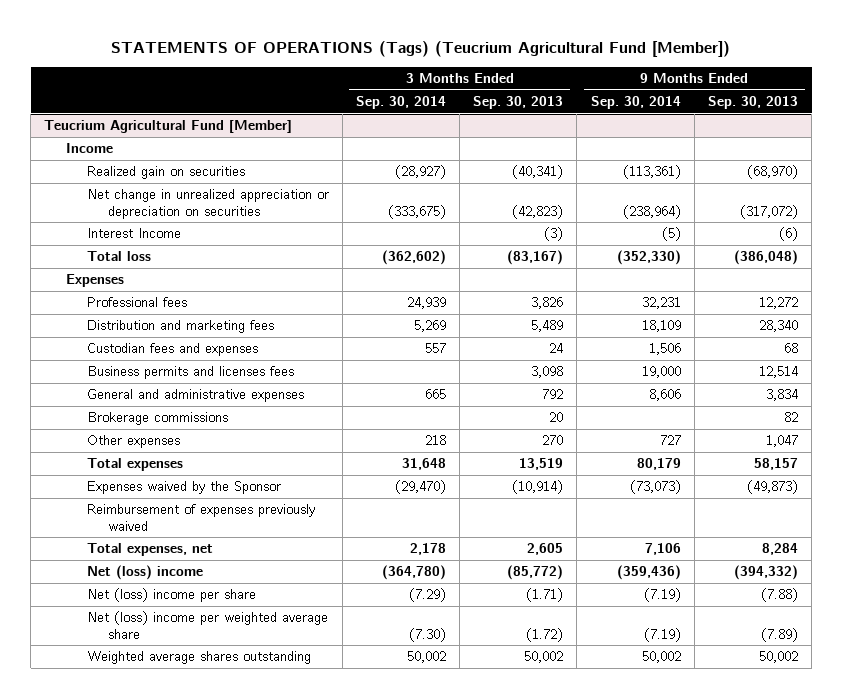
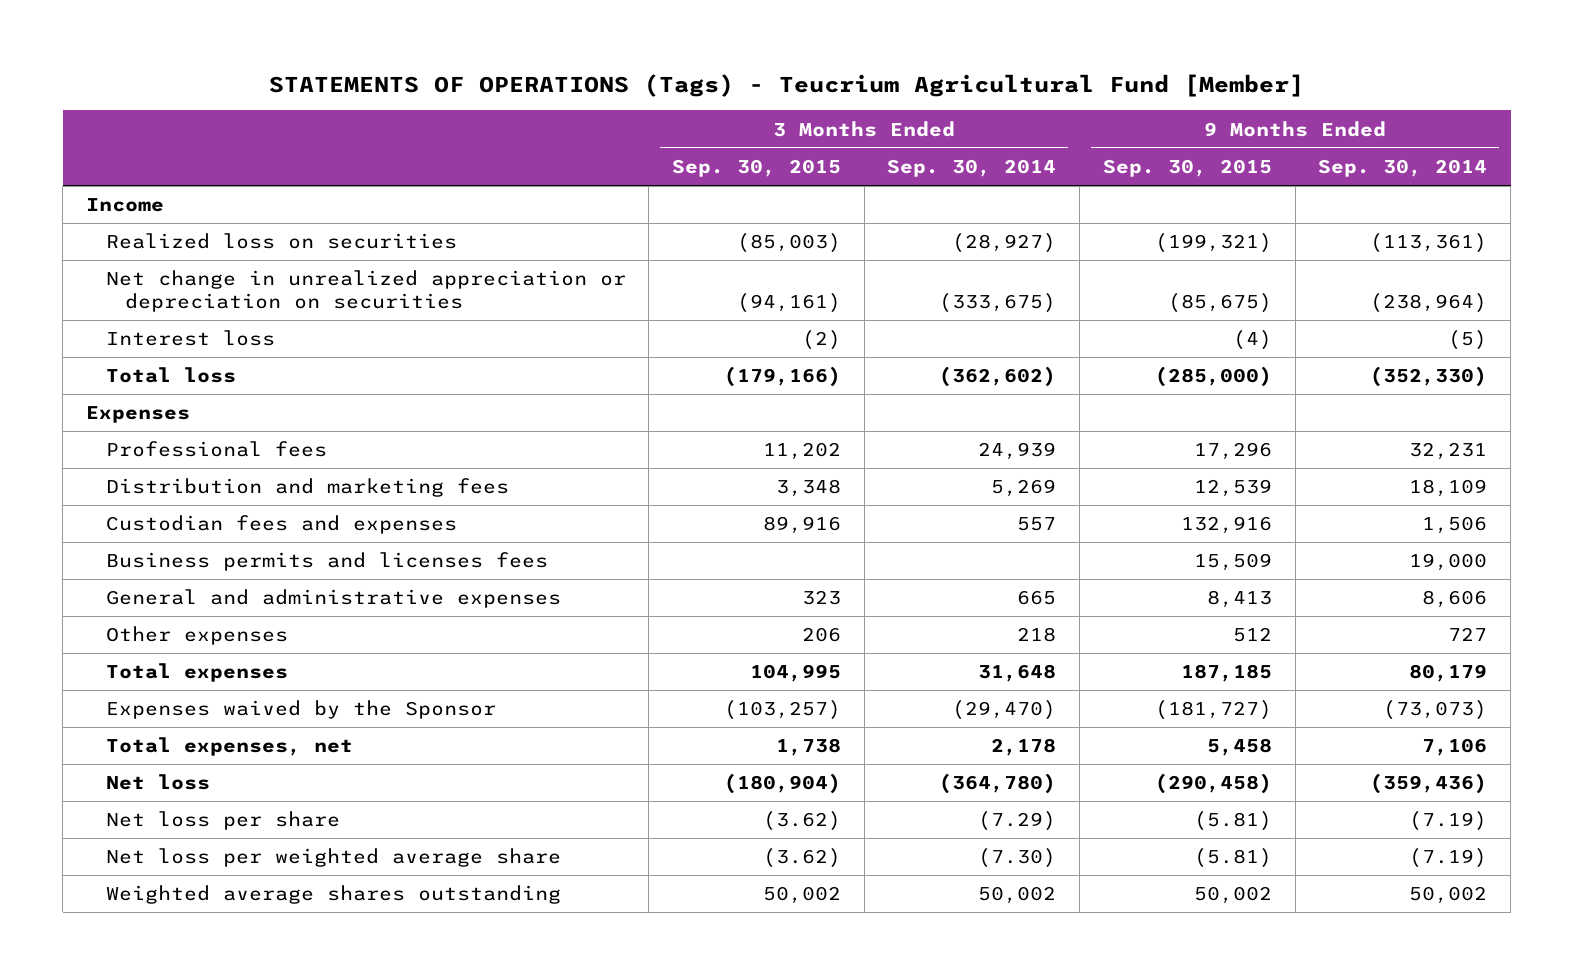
[111,40,731,57] STATEMENTS OF OPERATIONS (Tags) (Teucrium Agricultural Fund [Member]) -> [268,73,1304,97] STATEMENTS OF OPERATIONS (Tags) - Teucrium Agricultural Fund [Member]
[473,96,564,110] Sep. 30, 2013 -> none
[708,96,799,110] Sep. 30, 2013 -> none
none -> [672,158,842,177] Sep. 30, 2015
none -> [1102,158,1272,177] Sep. 30, 2015
[44,120,293,134] Teucrium Agricultural Fund [Member] -> none
[86,166,245,180] Realized gain on securities -> [105,233,457,250] Realized loss on securities
[86,228,181,239] Interest Income -> [105,330,275,347] Interest loss
[86,412,228,426] Brokerage commissions -> none
[86,504,315,531] Reimbursement of expenses previously waived -> none
[86,565,203,581] Net (loss) income -> [105,774,210,791] Net loss
[86,588,256,603] Net (loss) income per share -> [105,811,340,831] Net loss per share
[86,611,328,639] Net (loss) income per weighted average share -> [105,848,561,868] Net loss per weighted average share

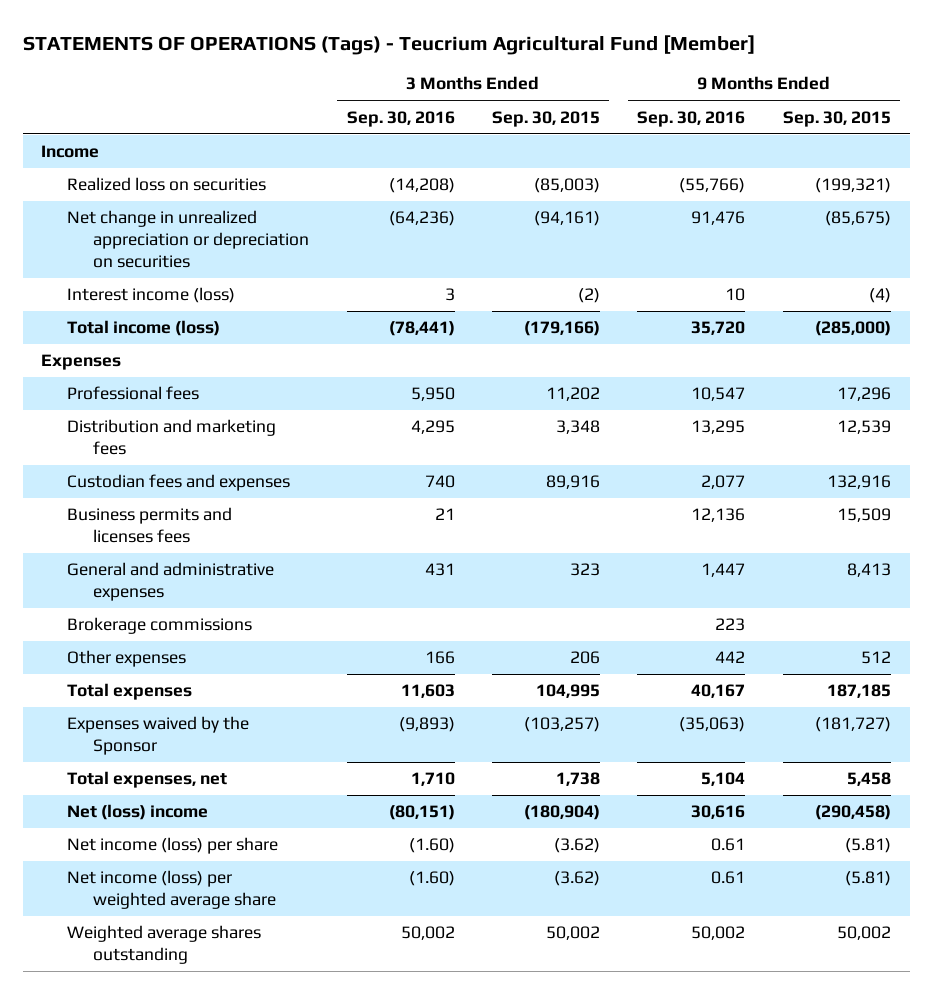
[887,158,1057,177] Sep. 30, 2014 -> none
[1318,158,1488,177] Sep. 30, 2014 -> none
none -> [346,110,455,127] Sep. 30, 2016
none -> [637,110,746,127] Sep. 30, 2016
[105,330,275,347] Interest loss -> [67,287,236,304] Interest income (loss)
[105,367,236,384] Total loss -> [67,320,221,337] Total income (loss)
none -> [67,617,253,635] Brokerage commissions
[105,774,210,791] Net loss -> [67,804,209,821] Net (loss) income
[105,811,340,831] Net loss per share -> [67,837,279,855] Net income (loss) per share
[105,848,561,868] Net loss per weighted average share -> [67,870,277,910] Net income (loss) per weighted average share

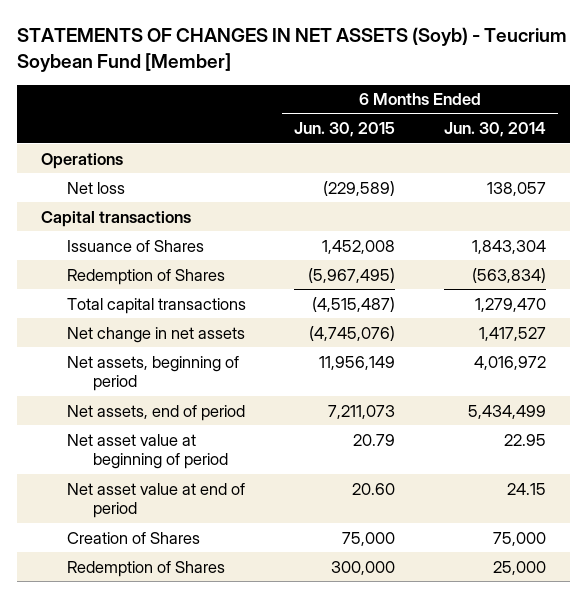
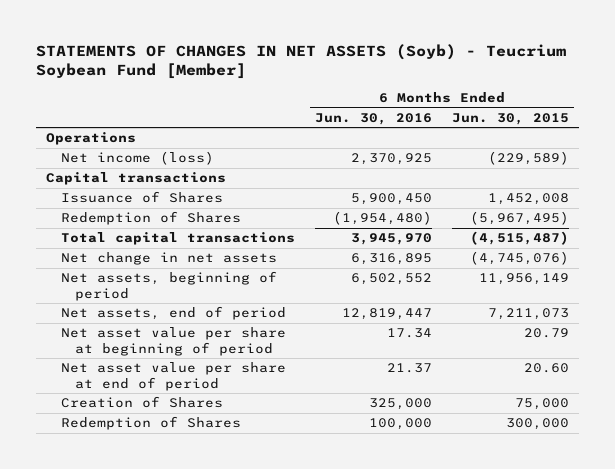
[443,122,546,138] Jun. 30, 2014 -> none
none -> [314,112,432,125] Jun. 30, 2016
[66,181,125,194] Net loss -> [60,151,214,166] Net income (loss)
[66,433,228,470] Net asset value at beginning of period -> [60,327,286,356] Net asset value per share at beginning of period
[66,482,245,519] Net asset value at end of period -> [60,362,286,391] Net asset value per share at end of period

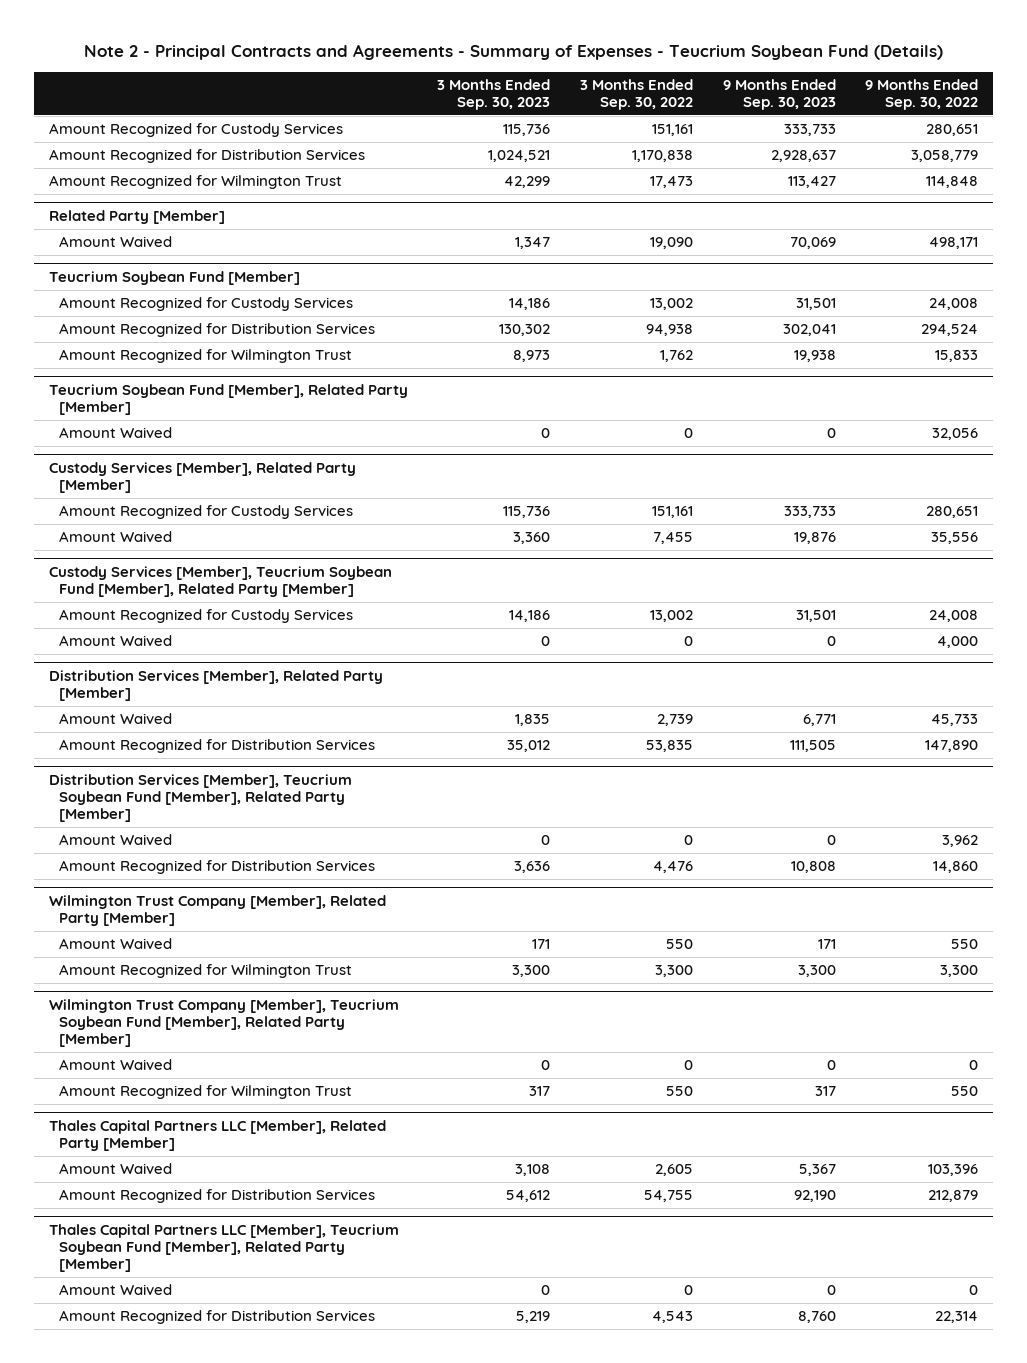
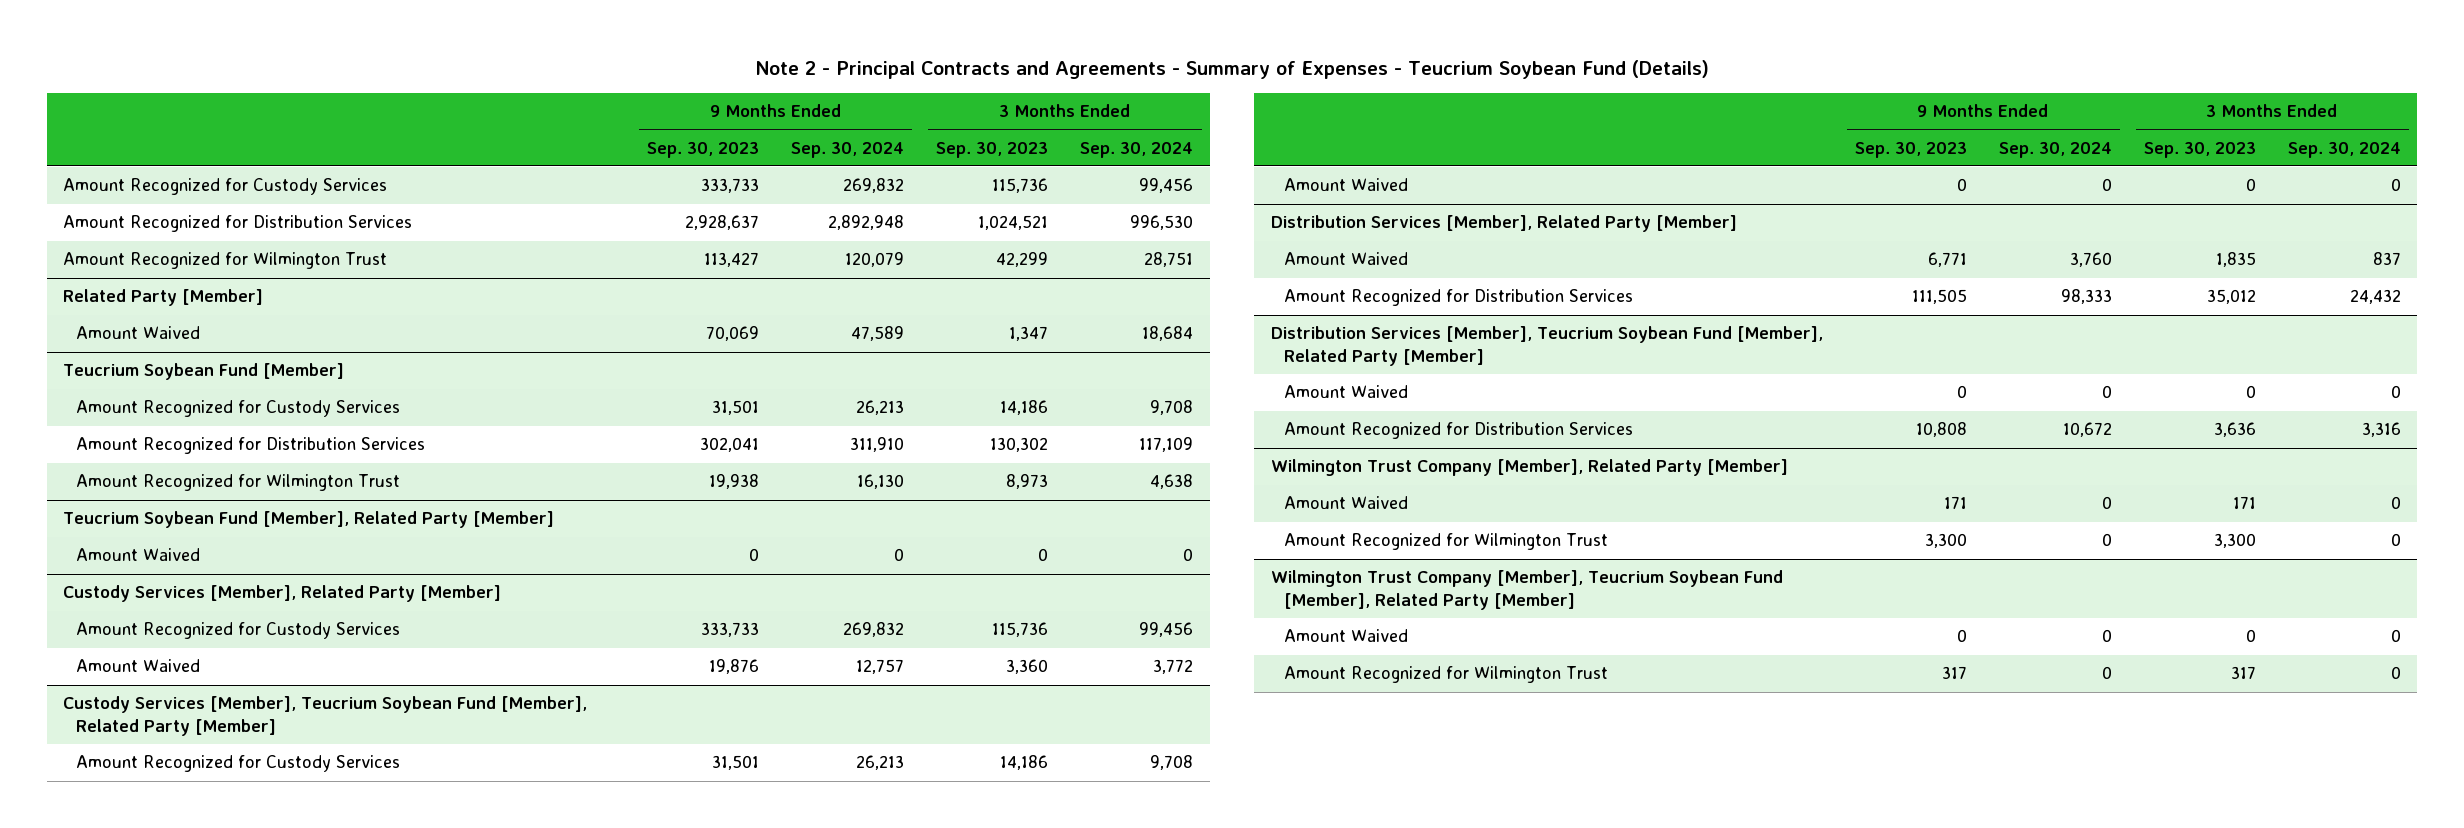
[580,78,694,111] 3 Months Ended Sep. 30, 2022 -> none
[865,78,979,111] 9 Months Ended Sep. 30, 2022 -> none
none -> [791,141,905,158] Sep. 30, 2024
none -> [1080,141,1194,158] Sep. 30, 2024
[48,1119,386,1152] Thales Capital Partners LLC [Member], Related Party [Member] -> none
[59,1163,173,1175] Amount Waived -> none
[59,1189,376,1204] Amount Recognized for Distribution Services -> none
[48,1223,399,1273] Thales Capital Partners LLC [Member], Teucrium Soybean Fund [Member], Related Party [Member] -> none
[59,1284,173,1296] Amount Waived -> none
[59,1310,376,1325] Amount Recognized for Distribution Services -> none

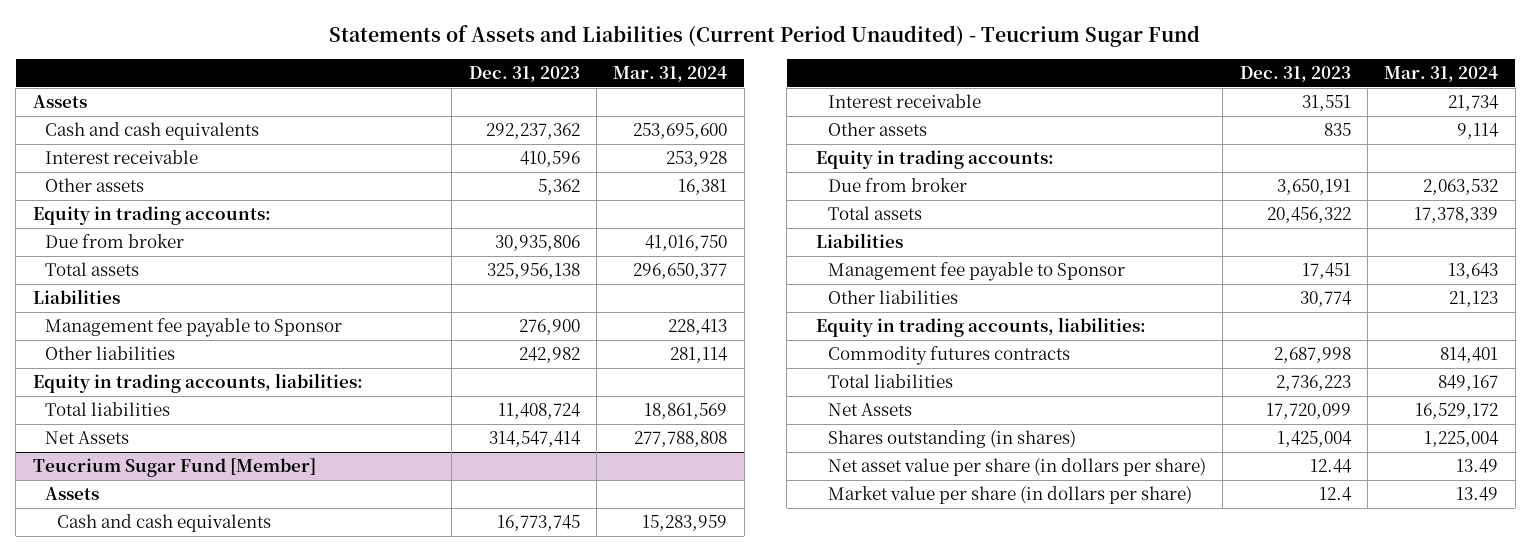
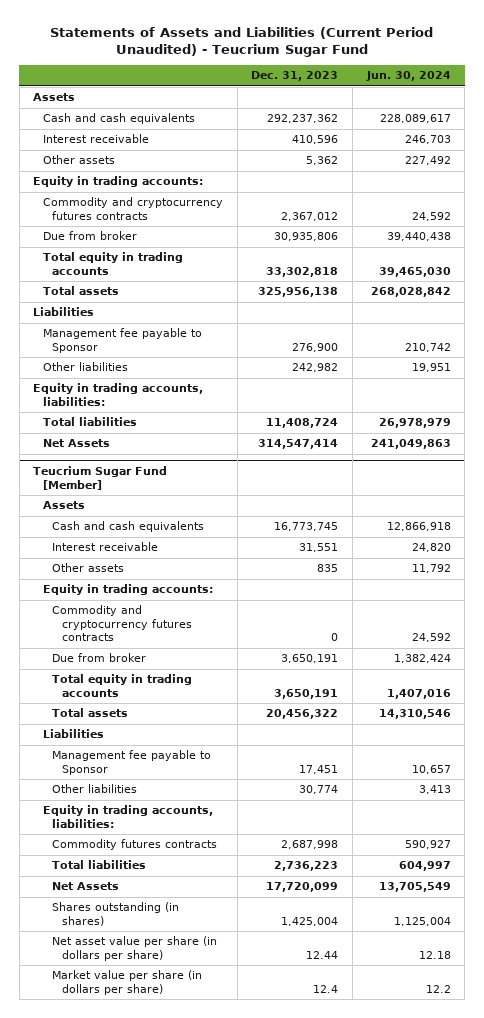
[613,66,728,83] Mar. 31, 2024 -> none
none -> [365,71,451,82] Jun. 30, 2024
none -> [42,197,223,220] Commodity and cryptocurrency futures contracts
none -> [42,252,183,275] Total equity in trading accounts
none -> [52,605,192,642] Commodity and cryptocurrency futures contracts
none -> [52,674,193,697] Total equity in trading accounts

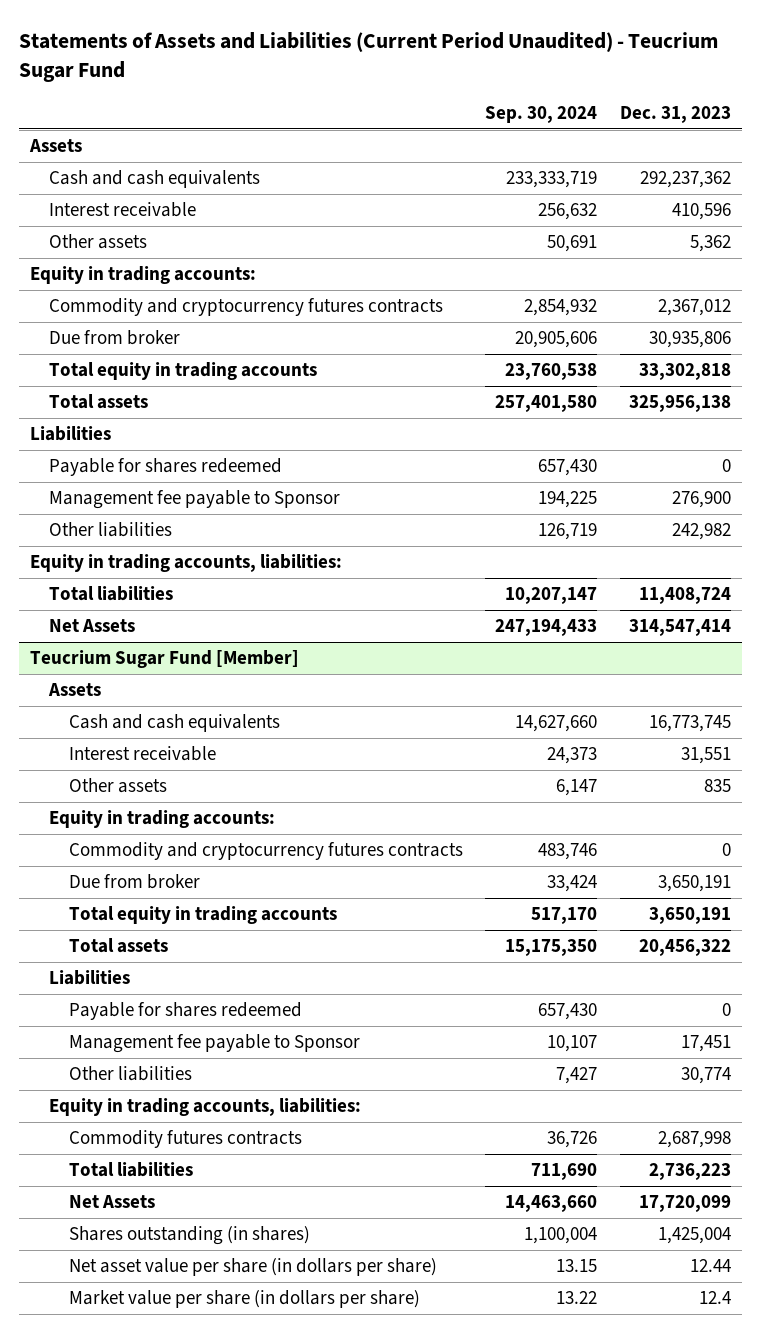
[365,71,451,82] Jun. 30, 2024 -> none
none -> [485,105,598,123] Sep. 30, 2024
none -> [49,458,283,477] Payable for shares redeemed
none -> [68,1002,302,1021] Payable for shares redeemed

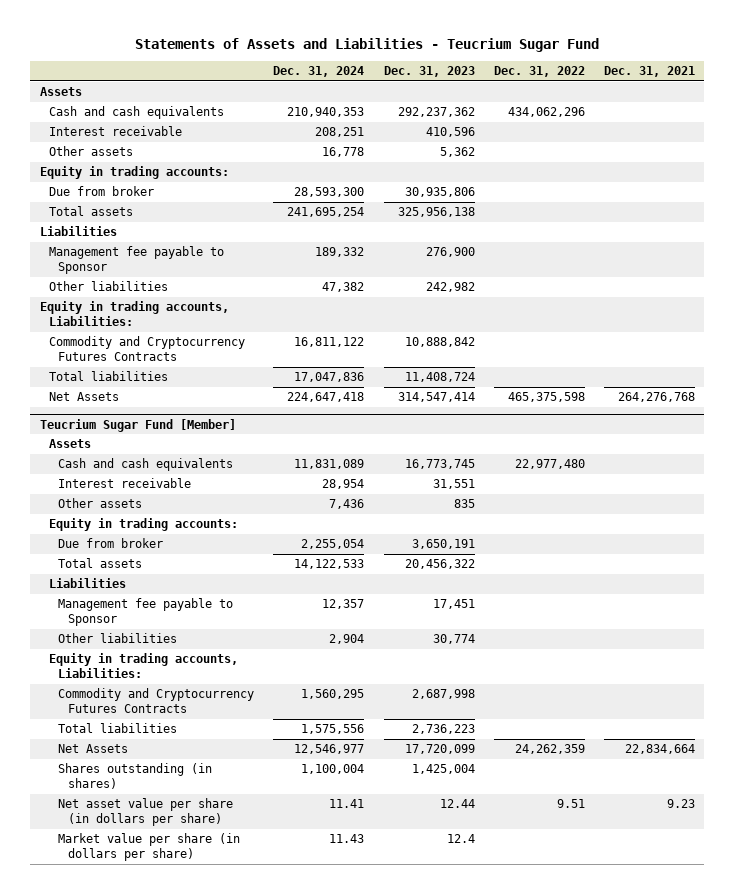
[18,32,718,83] Statements of Assets and Liabilities (Current Period Unaudited) - Teucrium Sugar Fund -> [135,38,600,53] Statements of Assets and Liabilities - Teucrium Sugar Fund
[485,105,598,123] Sep. 30, 2024 -> none
none -> [273,66,365,78] Dec. 31, 2024
none -> [493,66,585,78] Dec. 31, 2022
none -> [603,66,695,78] Dec. 31, 2021
[49,298,444,317] Commodity and cryptocurrency futures contracts -> none
[49,362,318,381] Total equity in trading accounts -> none
[49,458,283,477] Payable for shares redeemed -> none
[30,554,343,573] Equity in trading accounts, liabilities: -> [39,301,229,327] Equity in trading accounts, Liabilities:
none -> [49,336,246,362] Commodity and Cryptocurrency Futures Contracts
[68,842,463,861] Commodity and cryptocurrency futures contracts -> none
[68,906,337,925] Total equity in trading accounts -> none
[68,1002,302,1021] Payable for shares redeemed -> none
[49,1098,362,1117] Equity in trading accounts, liabilities: -> [49,653,239,679] Equity in trading accounts, Liabilities:
[68,1130,302,1149] Commodity futures contracts -> [58,688,255,714] Commodity and Cryptocurrency Futures Contracts

